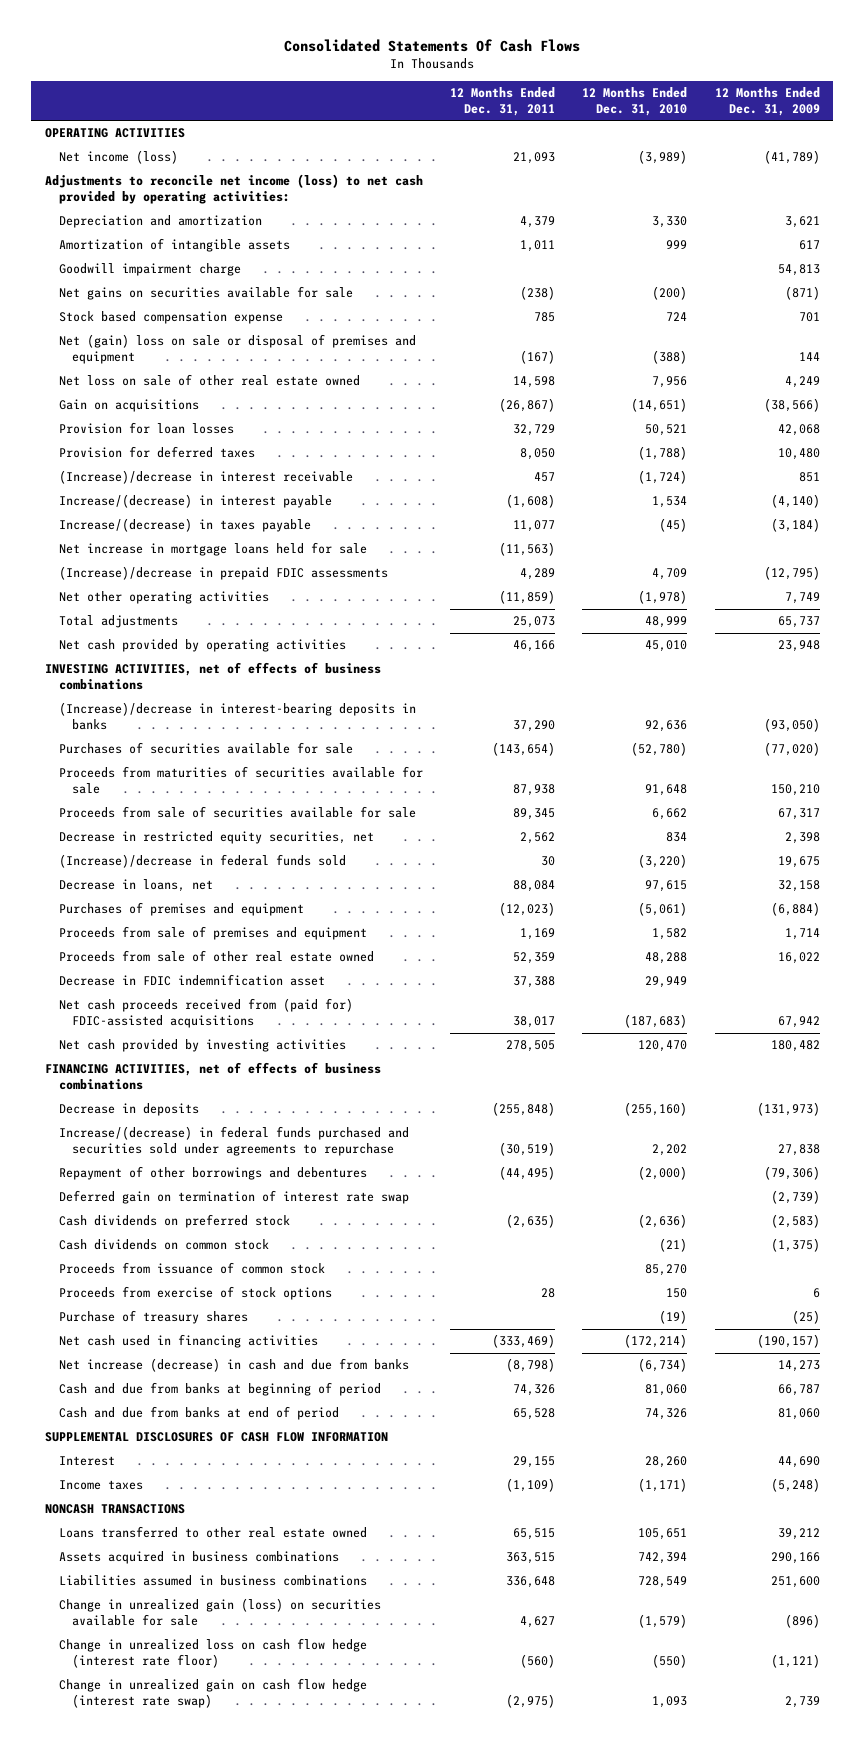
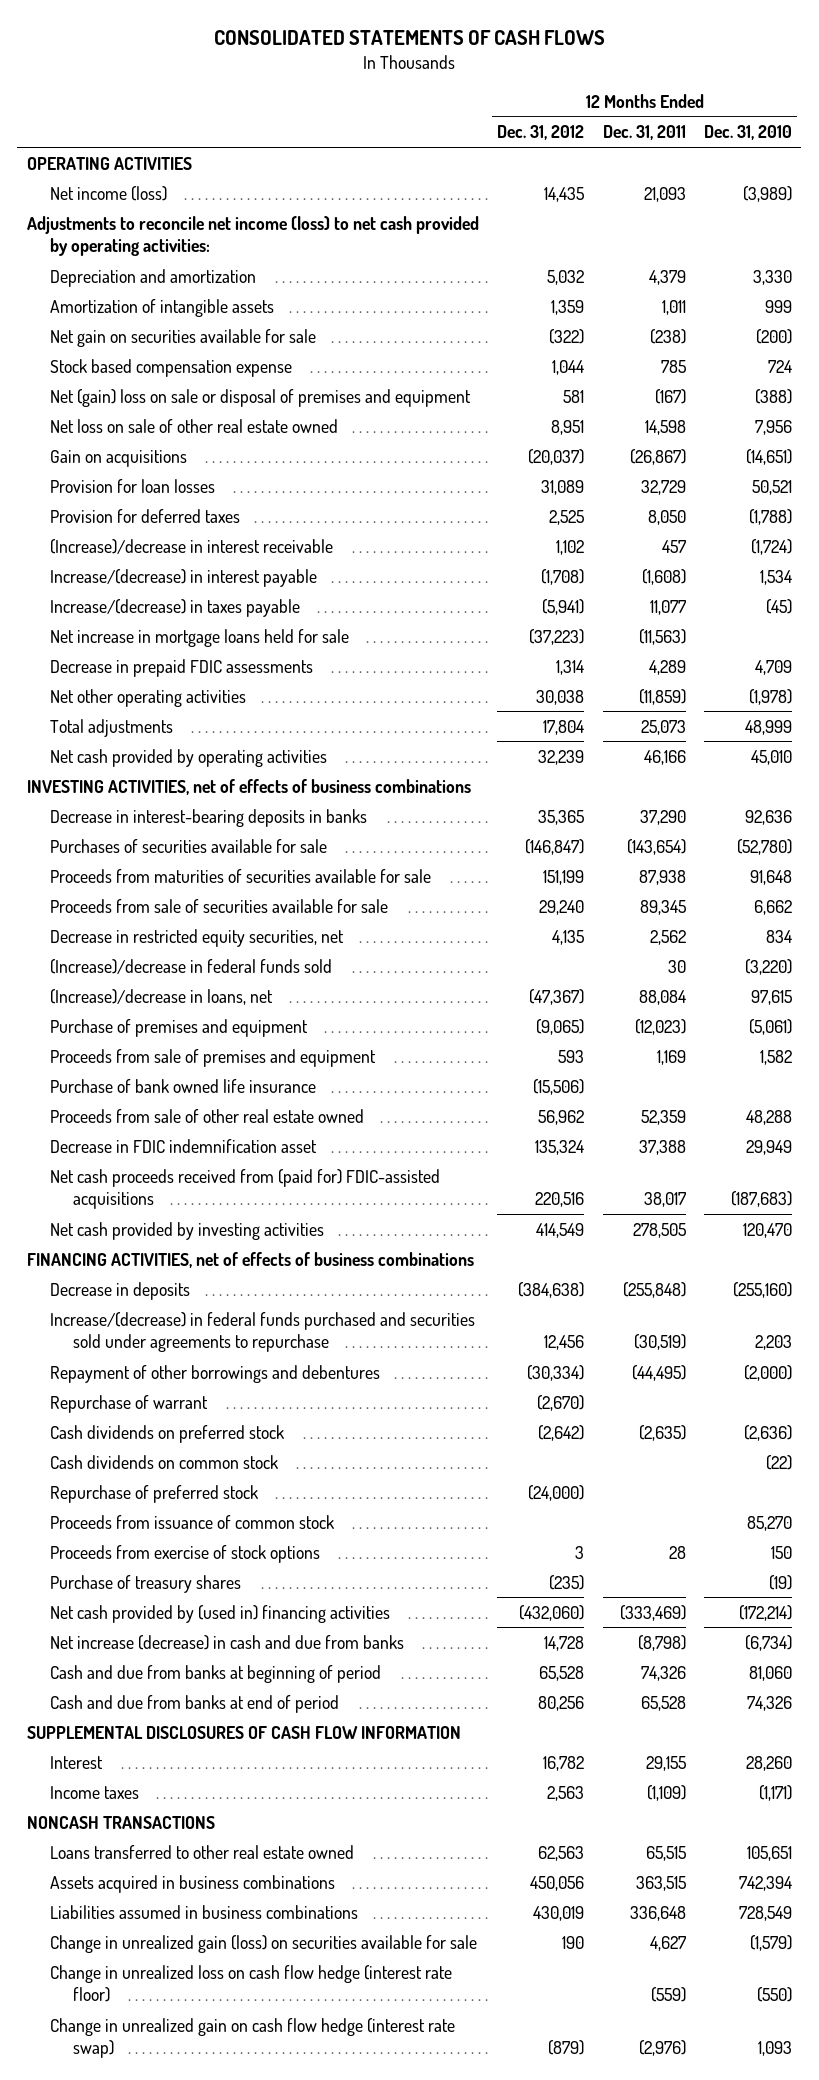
[284,38,581,52] Consolidated Statements Of Cash Flows -> [214,29,606,45] CONSOLIDATED STATEMENTS OF CASH FLOWS
[714,86,820,116] 12 Months Ended Dec. 31, 2009 -> none
none -> [497,125,585,141] Dec. 31, 2012
[58,263,241,277] Goodwill impairment charge -> none
[58,286,353,301] Net gains on securities available for sale -> [49,328,316,347] Net gain on securities available for sale
[58,566,388,581] (Increase)/decrease in prepaid FDIC assessments -> [49,658,313,677] Decrease in prepaid FDIC assessments
[58,702,416,731] (Increase)/decrease in interest-bearing deposits in banks -> [49,808,367,827] Decrease in interest-bearing deposits in banks
[58,879,213,893] Decrease in loans, net -> [49,988,273,1005] (Increase)/decrease in loans, net
[58,902,304,917] Purchases of premises and equipment -> [49,1018,308,1037] Purchase of premises and equipment
none -> [49,1078,316,1093] Purchase of bank owned life insurance
[652,1144,688,1157] 2,202 -> [755,1334,793,1350] 2,203
[58,1190,409,1205] Deferred gain on termination of interest rate swap -> none
none -> [49,1394,208,1413] Repurchase of warrant
[659,1238,688,1253] (21) -> [766,1454,793,1470] (22)
none -> [49,1484,258,1503] Repurchase of preferred stock
[58,1334,318,1349] Net cash used in financing activities -> [49,1604,390,1623] Net cash provided by (used in) financing activities
[520,1654,556,1669] (560) -> [650,1986,686,2002] (559)
[506,1694,556,1709] (2,975) -> [638,2039,686,2056] (2,976)

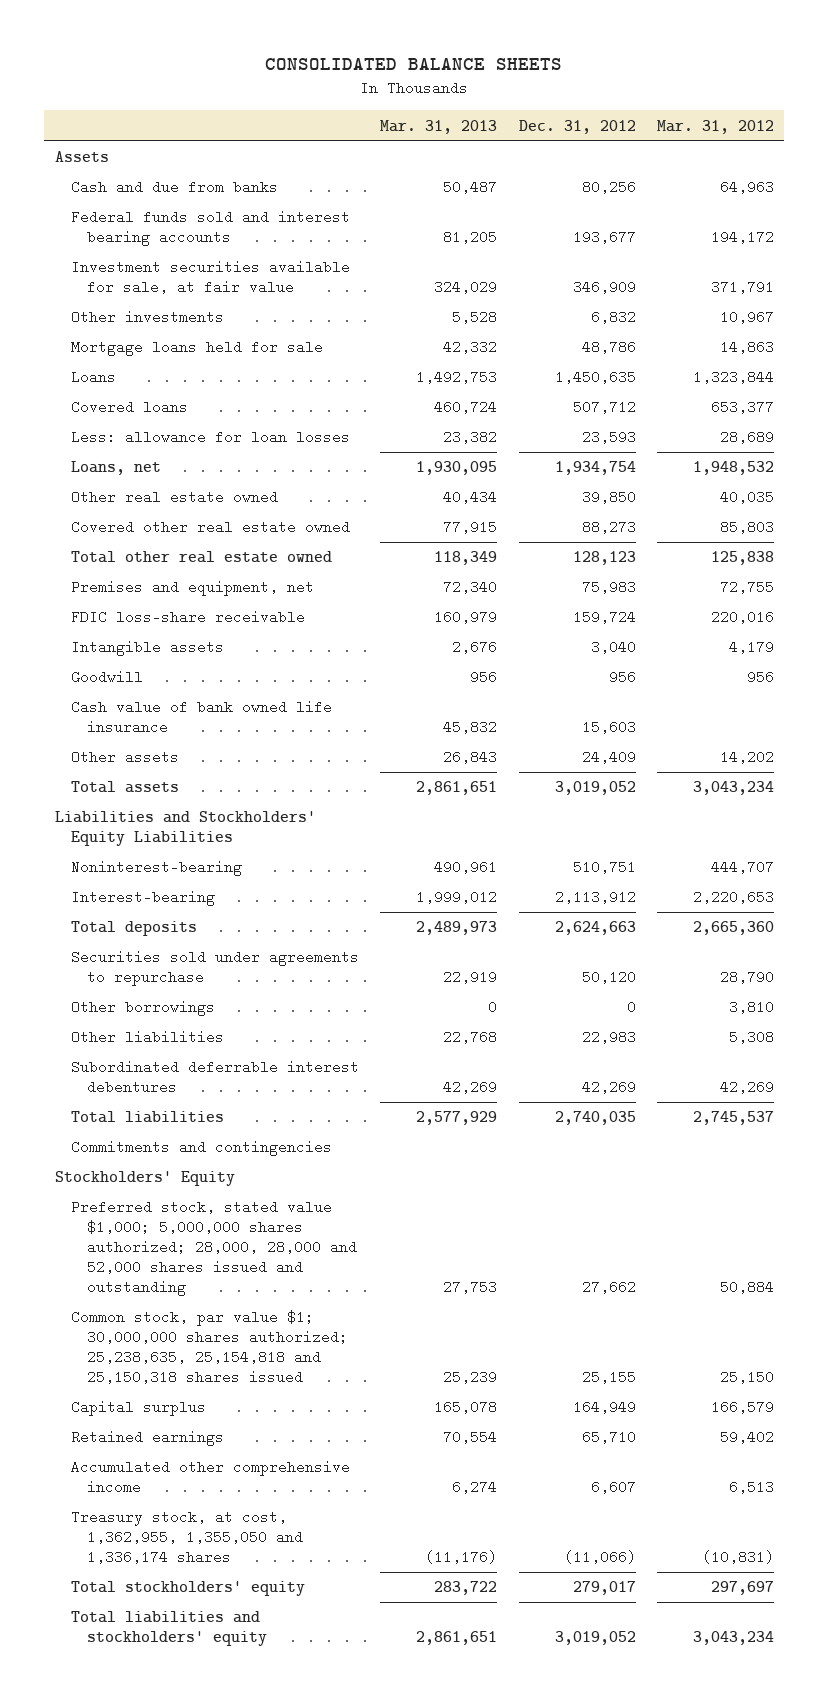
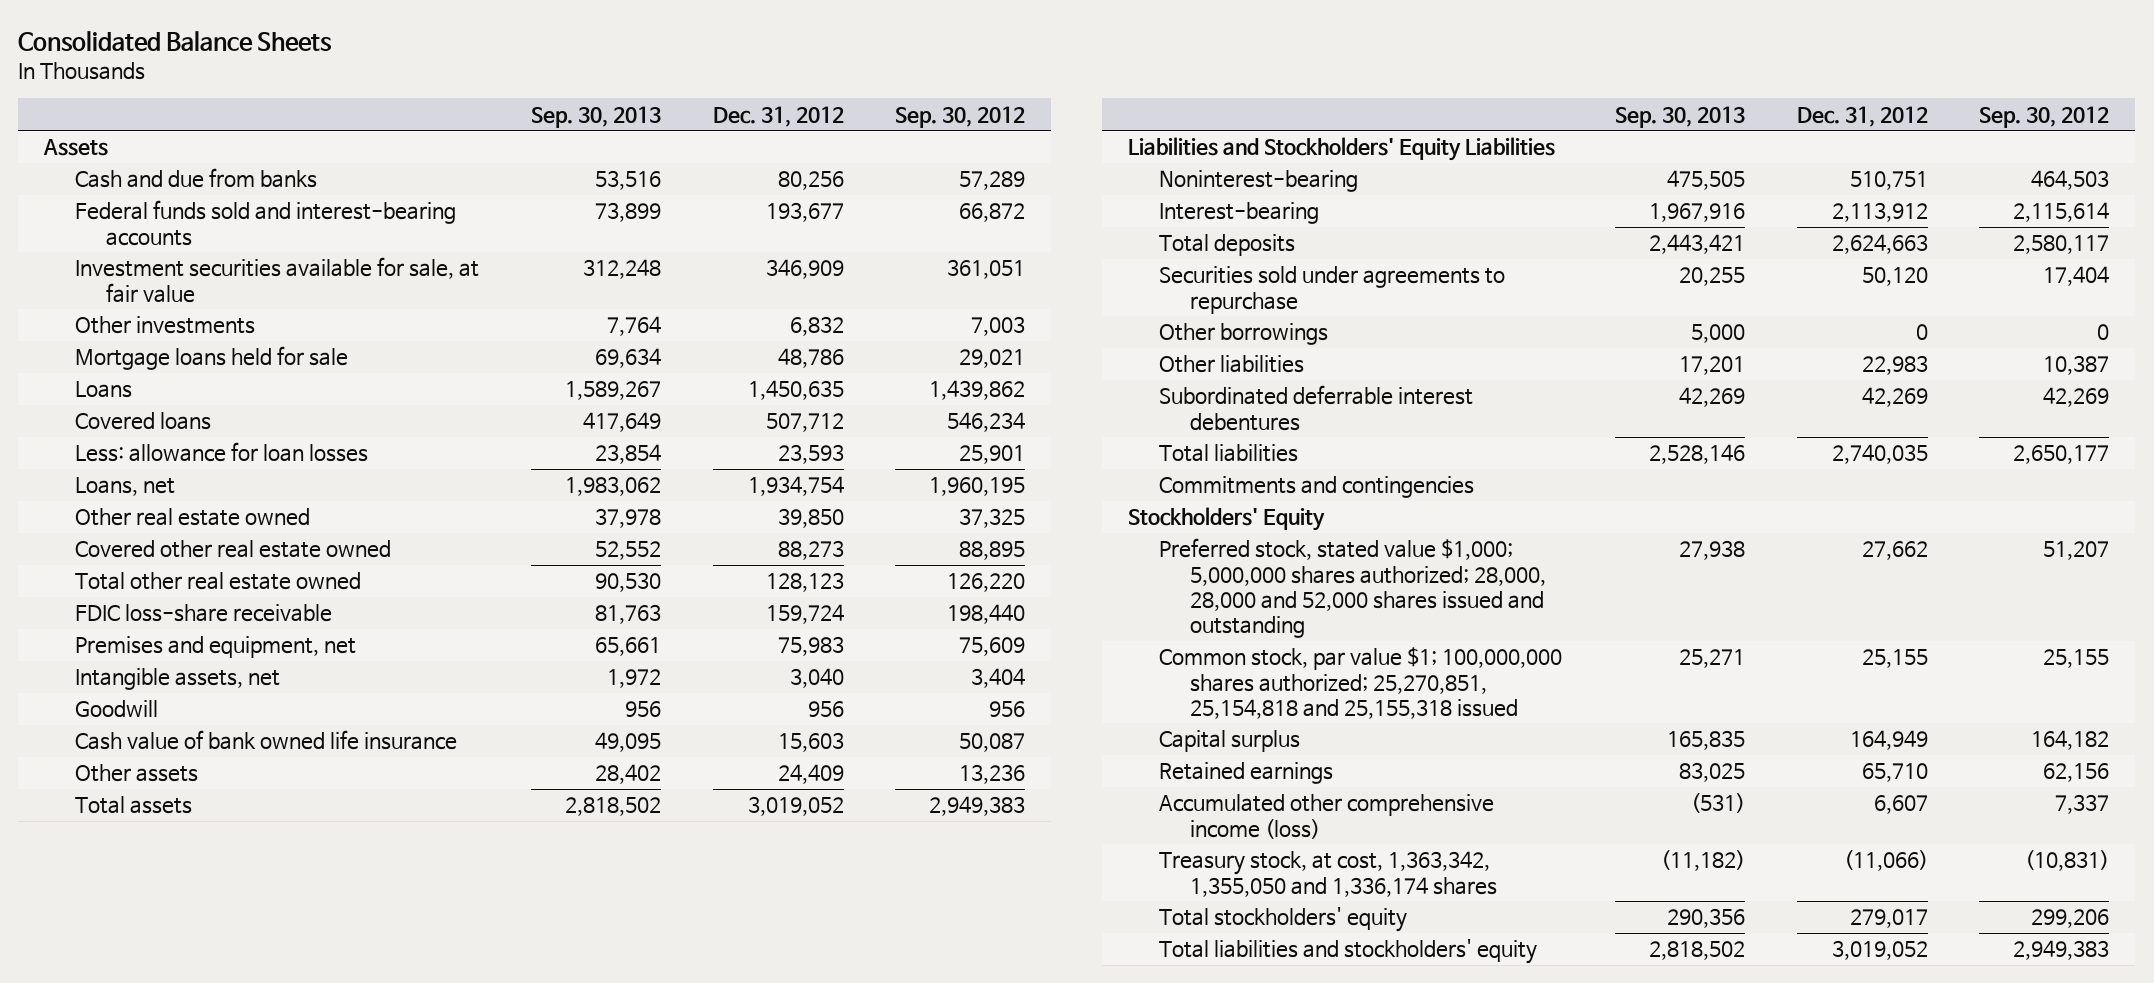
[265,58,563,71] CONSOLIDATED BALANCE SHEETS -> [18,31,333,53] Consolidated Balance Sheets
[380,119,498,134] Mar. 31, 2013 -> none
[656,119,774,134] Mar. 31, 2012 -> none
none -> [530,105,661,128] Sep. 30, 2013
none -> [895,105,1026,128] Sep. 30, 2012
[70,210,350,247] Federal funds sold and interest bearing accounts -> [75,200,457,246] Federal funds sold and interest-bearing accounts
[70,580,314,597] Premises and equipment, net -> [75,636,357,659] Premises and equipment, net
[70,640,224,657] Intangible assets -> [75,668,281,691] Intangible assets, net
[70,1310,349,1385] Common stock, par value $1; 30,000,000 shares authorized; 25,238,635, 25,154,818 and 25,150,318 shares issued -> [1159,647,1563,719] Common stock, par value $1; 100,000,000 shares authorized; 25,270,851, 25,154,818 and 25,155,318 issued
[70,1460,350,1495] Accumulated other comprehensive income -> [1159,794,1495,839] Accumulated other comprehensive income (loss)
[70,1510,304,1565] Treasury stock, at cost, 1,362,955, 1,355,050 and 1,336,174 shares -> [1159,851,1497,897] Treasury stock, at cost, 1,363,342, 1,355,050 and 1,336,174 shares

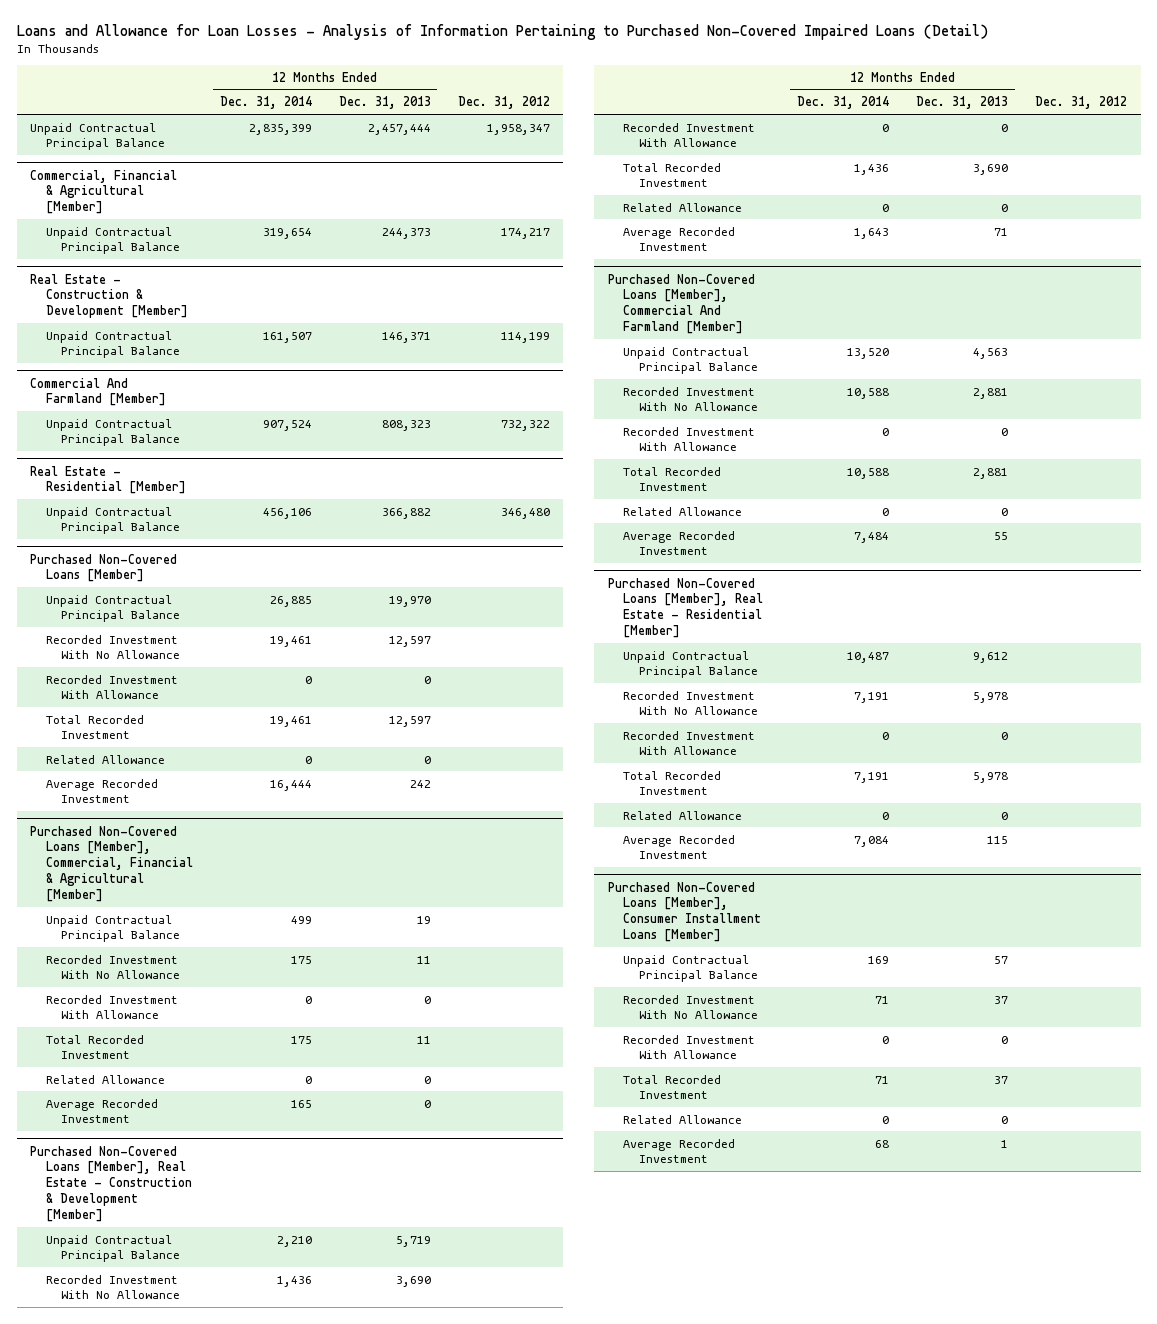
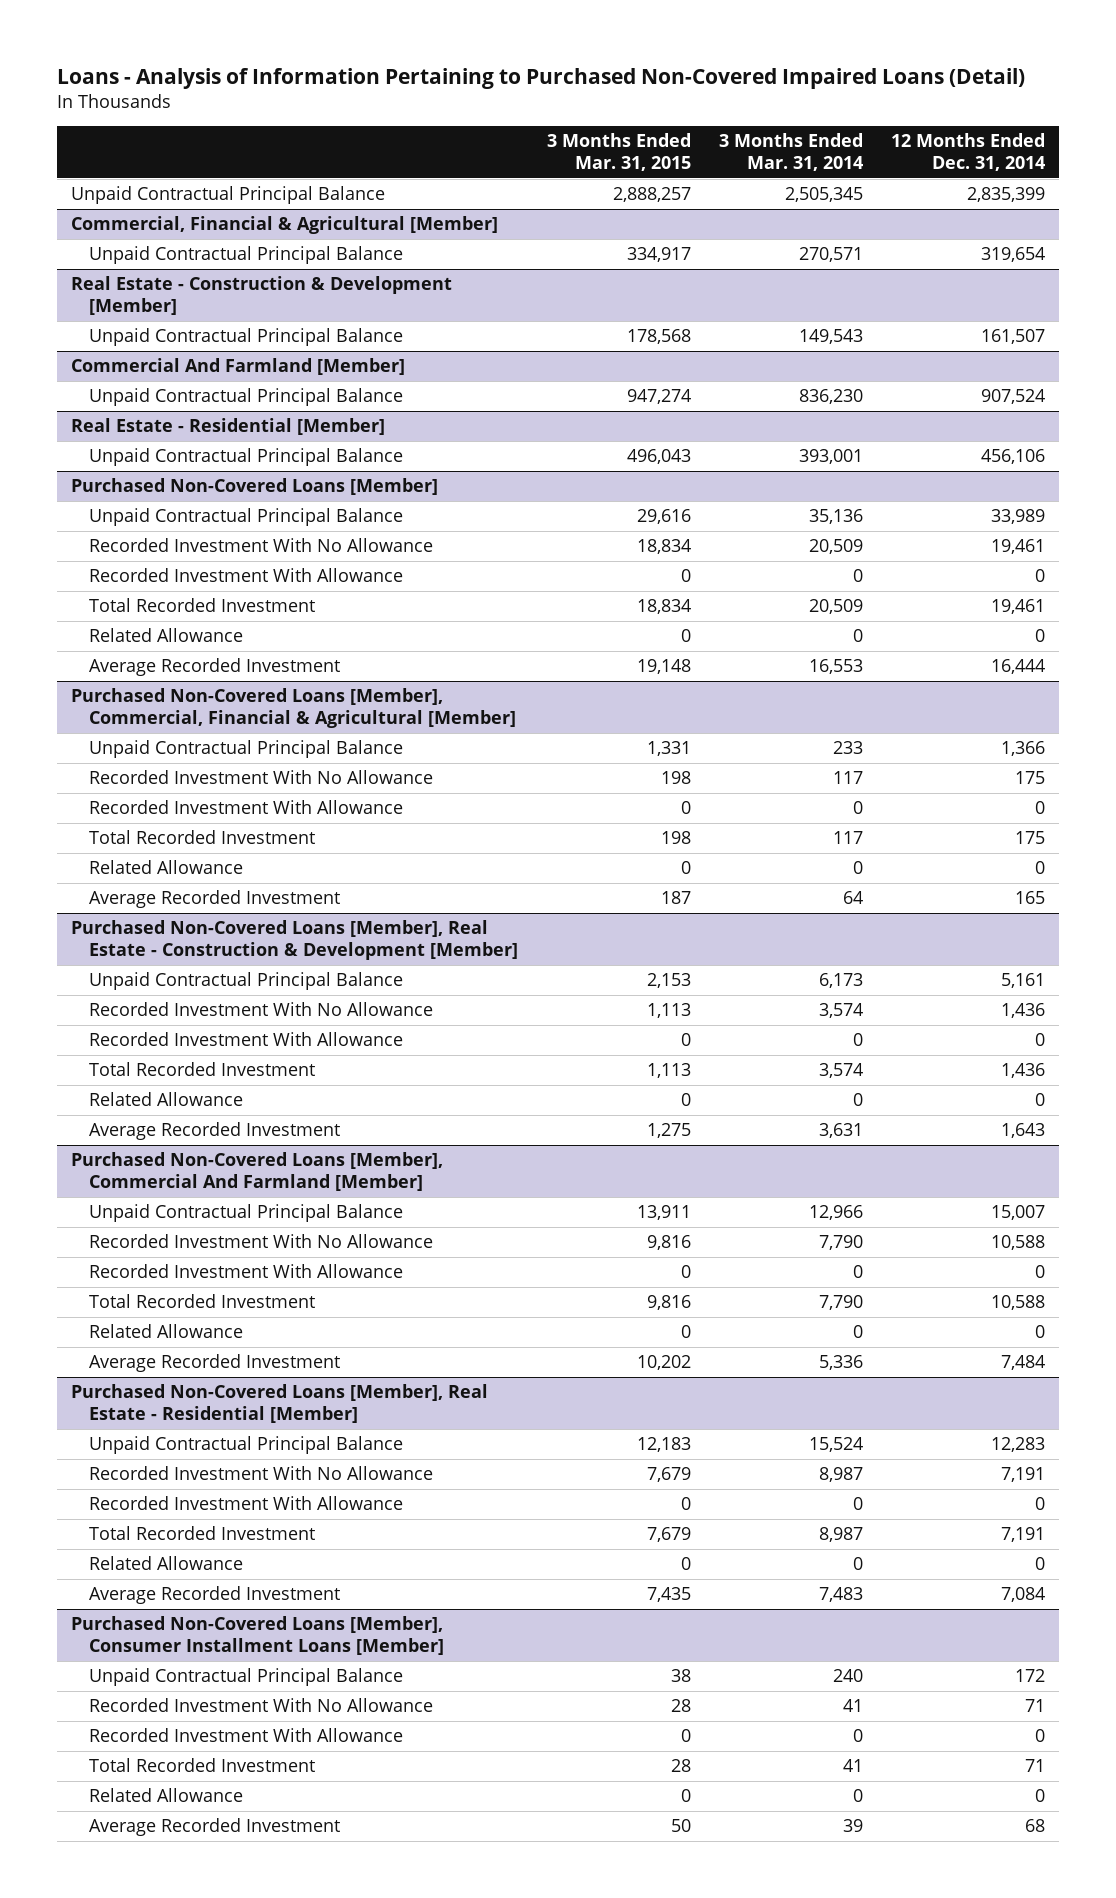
[16,24,988,41] Loans and Allowance for Loan Losses - Analysis of Information Pertaining to Purchased Non-Covered Impaired Loans (Detail) -> [56,68,1025,90] Loans - Analysis of Information Pertaining to Purchased Non-Covered Impaired Loans (Detail)
[338,96,431,110] Dec. 31, 2013 -> none
[457,96,550,110] Dec. 31, 2012 -> none
none -> [546,132,691,172] 3 Months Ended Mar. 31, 2015
none -> [718,132,863,172] 3 Months Ended Mar. 31, 2014
[269,595,312,607] 26,885 -> [991,509,1046,525] 33,989
[290,915,312,924] 499 -> [1001,741,1046,757] 1,366
[276,1235,312,1247] 2,210 -> [1001,973,1046,989] 5,161
[847,347,890,359] 13,520 -> [991,1205,1046,1221] 15,007
[847,651,890,663] 10,487 -> [991,1437,1046,1453] 12,283
[868,955,890,964] 169 -> [1015,1669,1046,1683] 172

